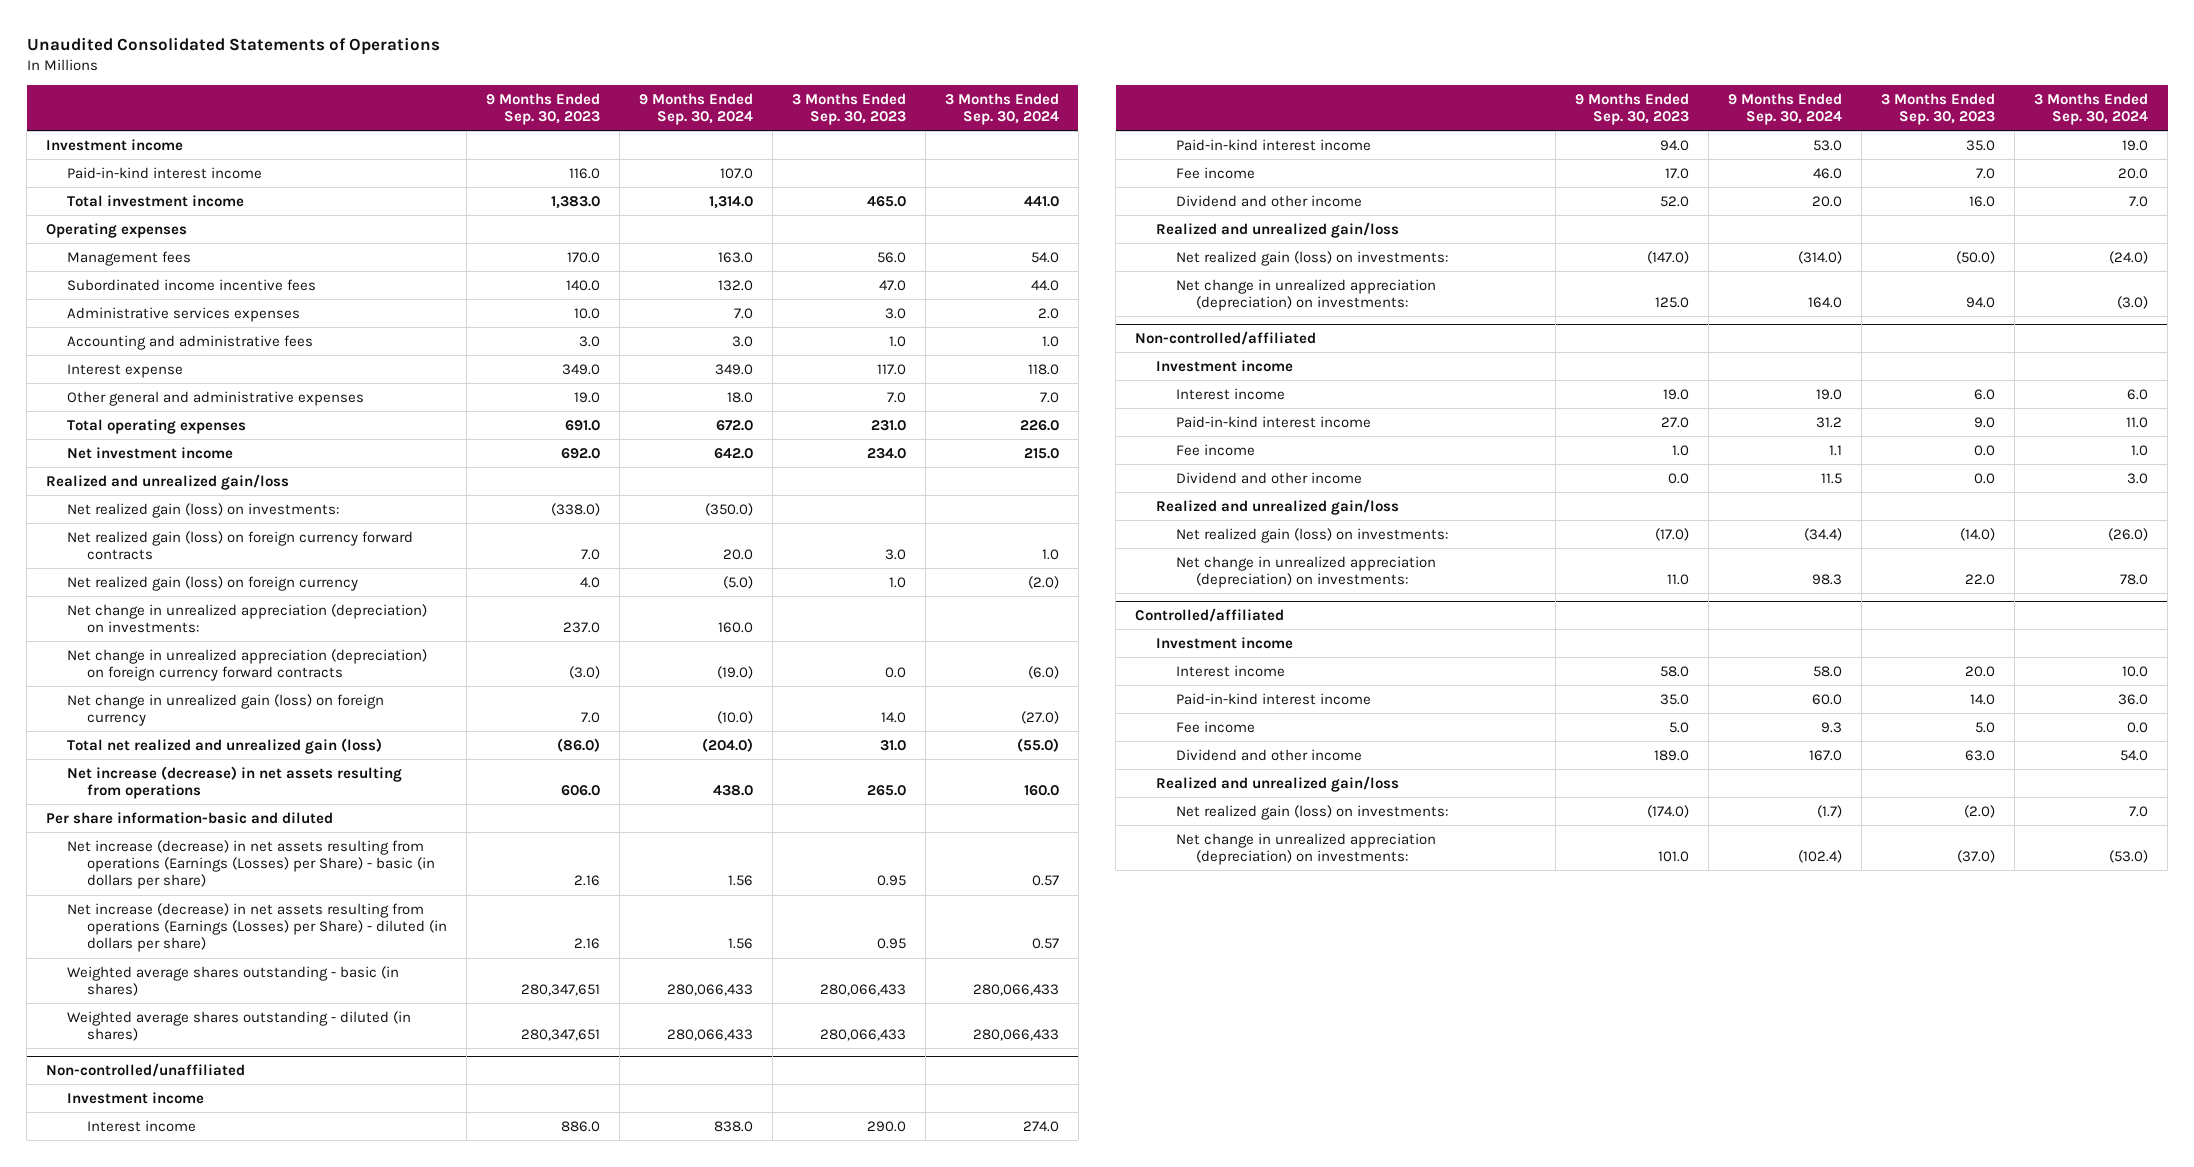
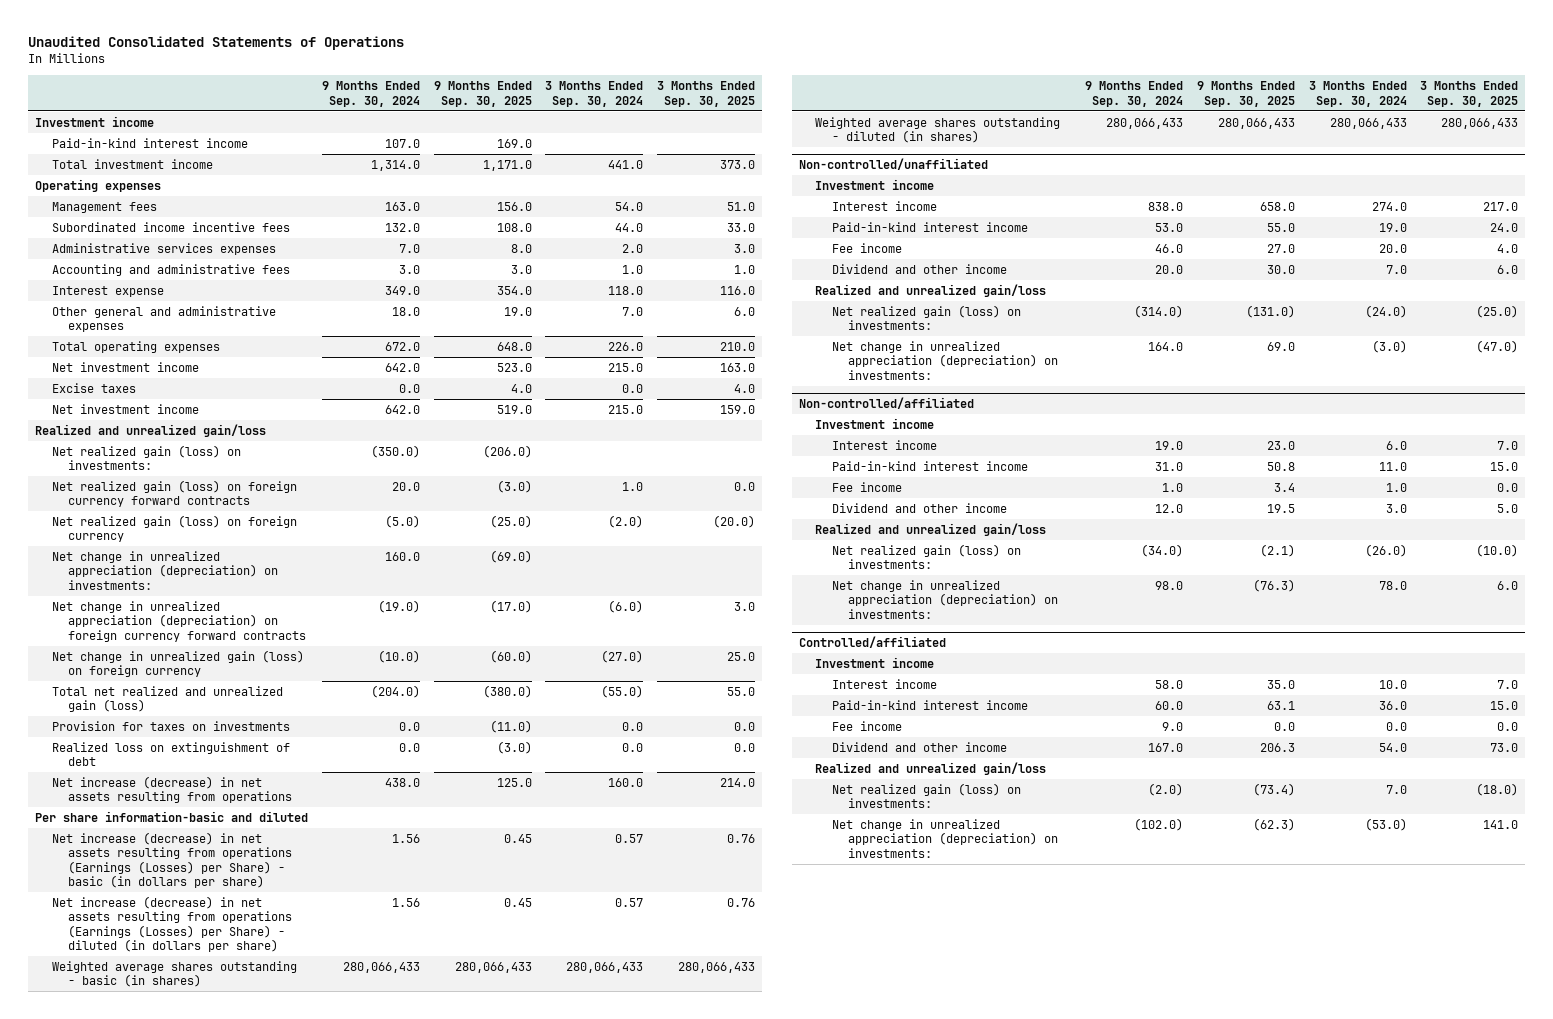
[485,92,600,126] 9 Months Ended Sep. 30, 2023 -> none
[791,92,906,126] 3 Months Ended Sep. 30, 2023 -> none
none -> [433,81,532,107] 9 Months Ended Sep. 30, 2025
none -> [656,81,755,107] 3 Months Ended Sep. 30, 2025
none -> [51,382,136,393] Excise taxes
none -> [51,403,199,414] Net investment income
none -> [51,720,290,731] Provision for taxes on investments
none -> [51,741,290,767] Realized loss on extinguishment of debt
[1816,416,1843,428] 31.2 -> [1155,461,1184,471] 31.0
[1829,444,1843,456] 1.1 -> [1162,482,1184,492] 1.0
[1821,472,1843,484] 11.5 -> [1155,503,1184,513] 12.0
[1804,527,1843,541] (34.4) -> [1141,543,1184,557] (34.0)
[1812,573,1843,585] 98.3 -> [1155,580,1184,590] 98.0
[1821,721,1843,733] 9.3 -> [1162,721,1184,731] 9.0
[1817,804,1843,818] (1.7) -> [1148,782,1184,796] (2.0)
[1798,849,1843,863] (102.4) -> [1134,817,1184,831] (102.0)

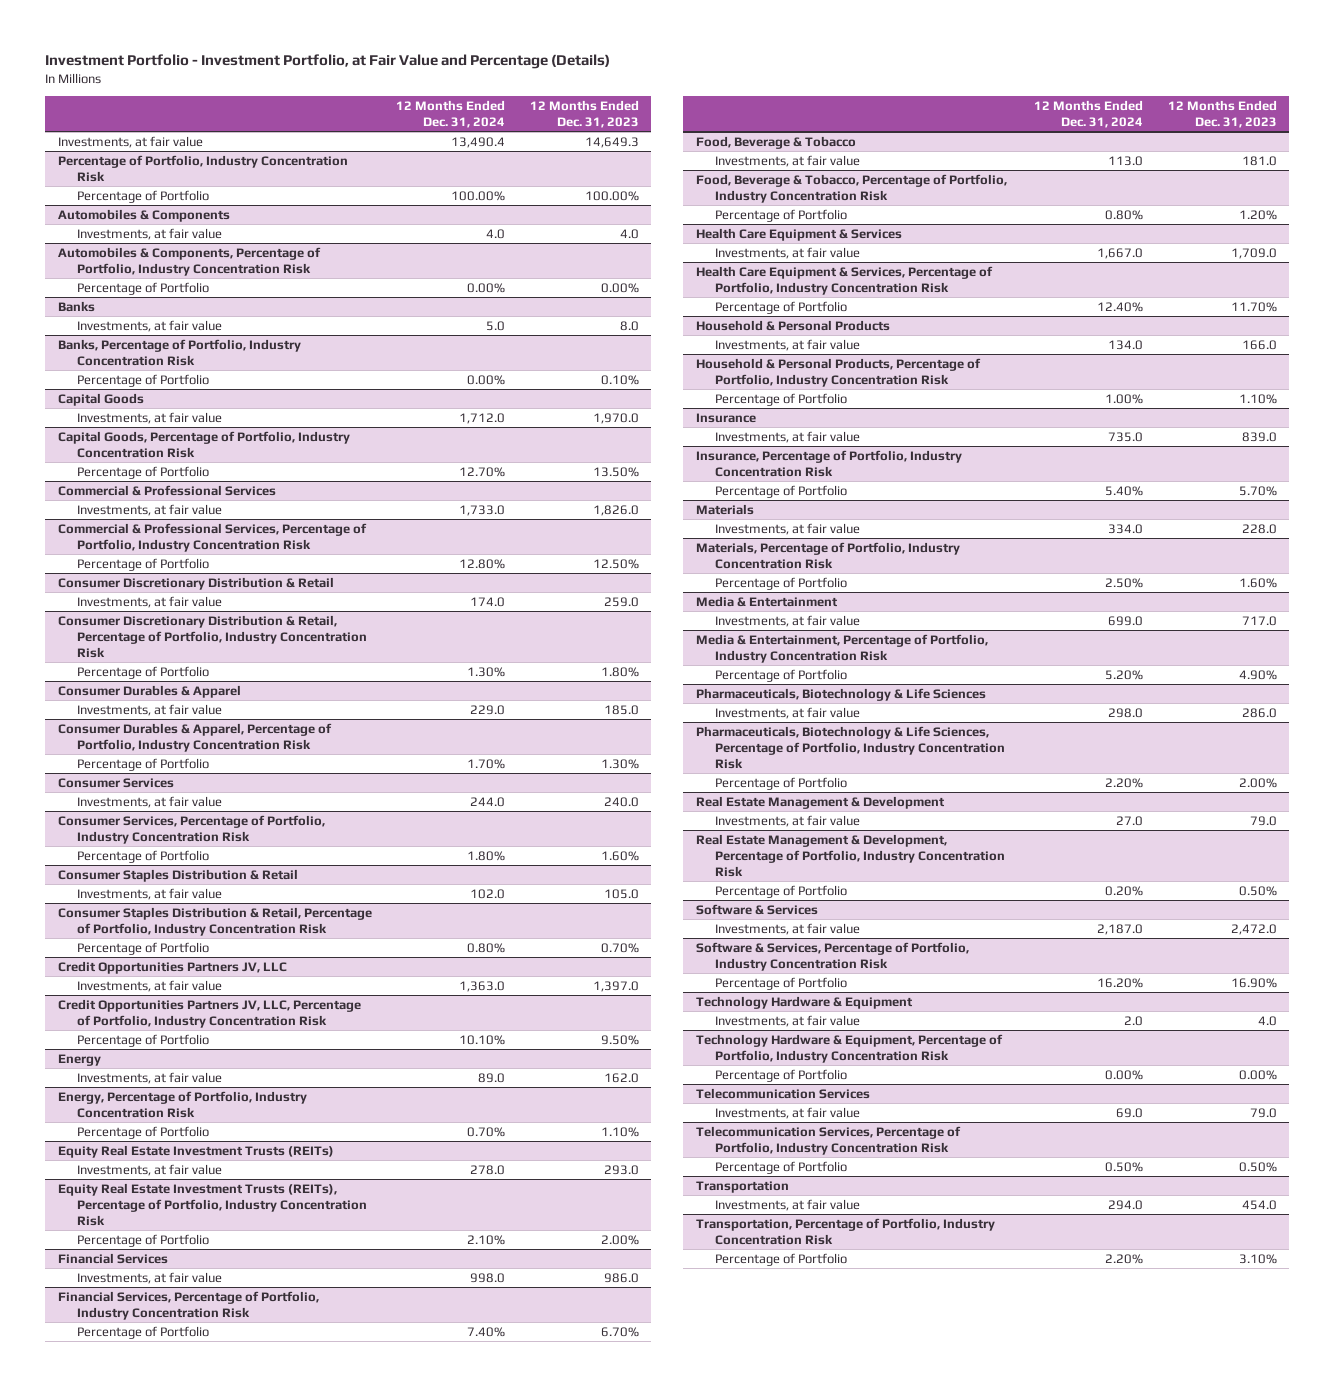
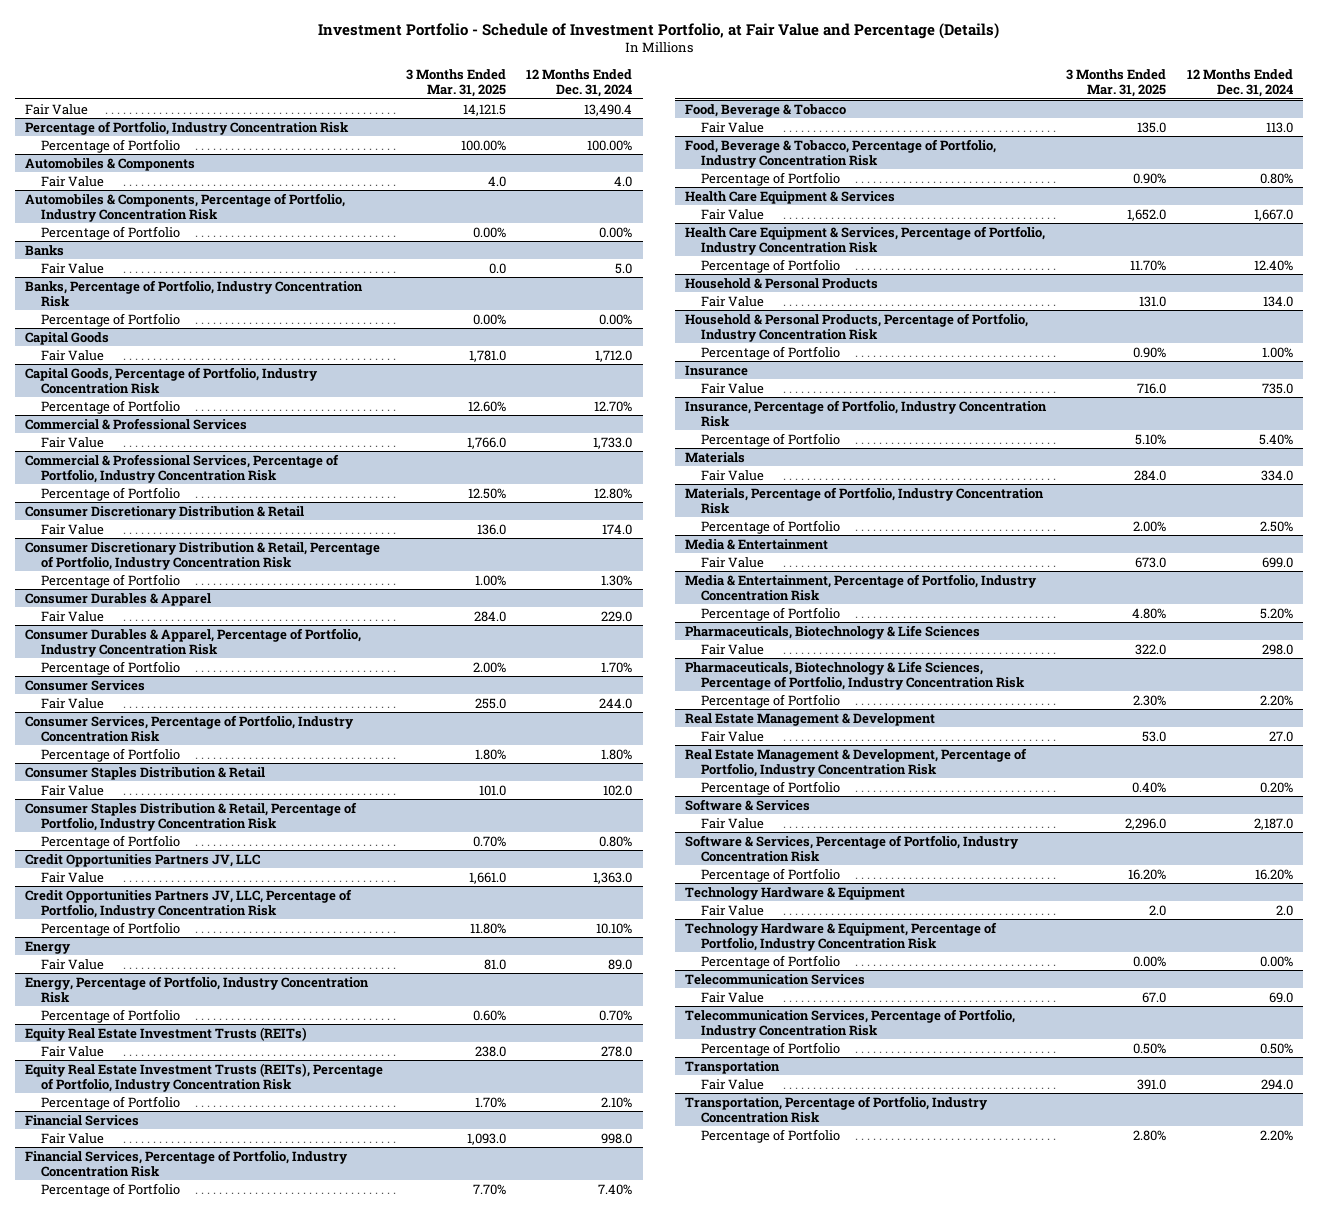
[45,54,611,70] Investment Portfolio - Investment Portfolio, at Fair Value and Percentage (Details) -> [317,22,999,39] Investment Portfolio - Schedule of Investment Portfolio, at Fair Value and Percentage (Details)
[529,99,639,128] 12 Months Ended Dec. 31, 2023 -> none
none -> [406,68,507,98] 3 Months Ended Mar. 31, 2025
[57,135,203,148] Investments, at fair value -> [24,103,88,115] Fair Value
[76,227,222,240] Investments, at fair value -> [40,175,104,187] Fair Value
[76,319,222,332] Investments, at fair value -> [40,262,104,274] Fair Value
[76,411,222,424] Investments, at fair value -> [40,349,104,361] Fair Value
[76,503,222,516] Investments, at fair value -> [40,436,104,448] Fair Value
[76,595,222,608] Investments, at fair value -> [40,523,104,535] Fair Value
[76,703,222,716] Investments, at fair value -> [40,610,104,622] Fair Value
[76,795,222,808] Investments, at fair value -> [40,697,104,709] Fair Value
[76,887,222,900] Investments, at fair value -> [40,784,104,796] Fair Value
[76,979,222,992] Investments, at fair value -> [40,871,104,883] Fair Value
[76,1071,222,1084] Investments, at fair value -> [40,958,104,970] Fair Value
[76,1163,222,1176] Investments, at fair value -> [40,1045,104,1057] Fair Value
[76,1271,222,1284] Investments, at fair value -> [40,1132,104,1144] Fair Value
[715,154,861,167] Investments, at fair value -> [701,121,765,133] Fair Value
[715,246,861,259] Investments, at fair value -> [701,208,765,220] Fair Value
[715,338,861,351] Investments, at fair value -> [701,295,765,307] Fair Value
[715,430,861,443] Investments, at fair value -> [701,382,765,394] Fair Value
[715,522,861,535] Investments, at fair value -> [701,469,765,481] Fair Value
[715,614,861,627] Investments, at fair value -> [701,556,765,568] Fair Value
[715,706,861,719] Investments, at fair value -> [701,643,765,655] Fair Value
[715,814,861,827] Investments, at fair value -> [701,730,765,742] Fair Value
[715,922,861,935] Investments, at fair value -> [701,817,765,829] Fair Value
[715,1014,861,1027] Investments, at fair value -> [701,904,765,916] Fair Value
[715,1106,861,1119] Investments, at fair value -> [701,991,765,1003] Fair Value
[715,1198,861,1211] Investments, at fair value -> [701,1078,765,1090] Fair Value

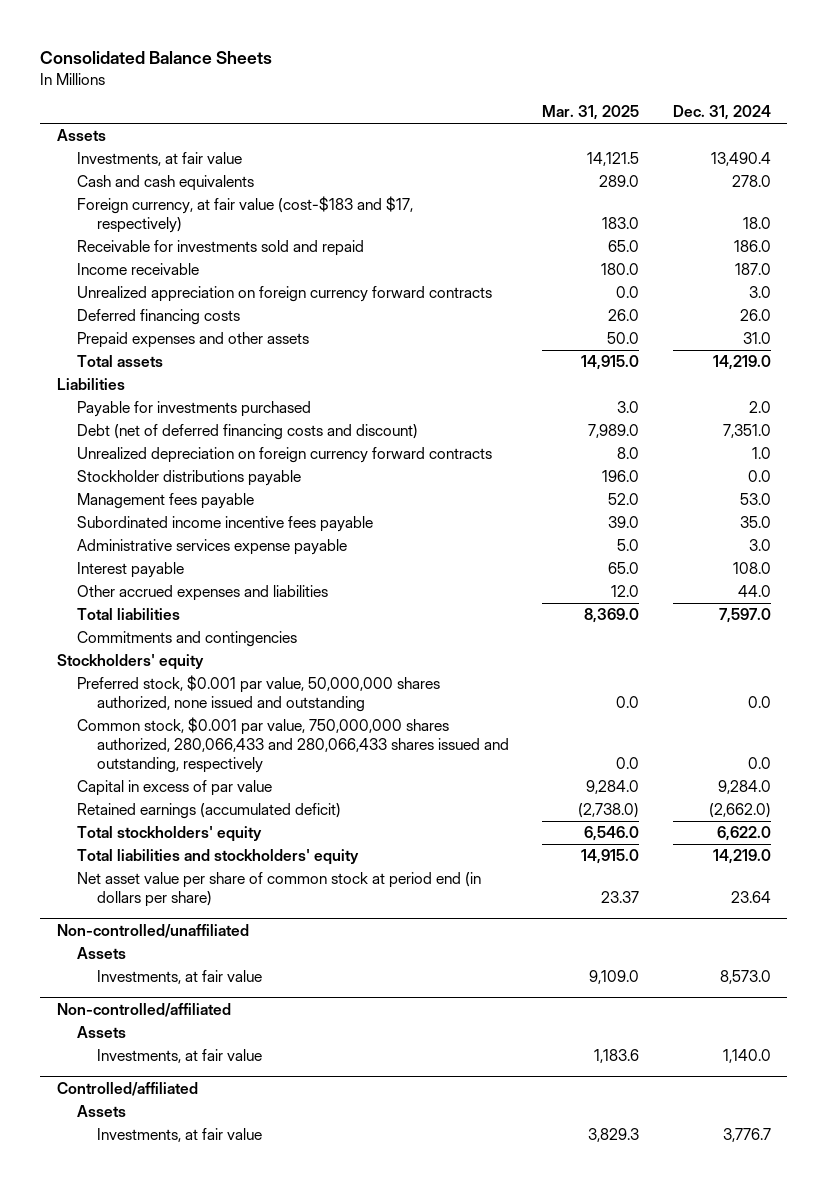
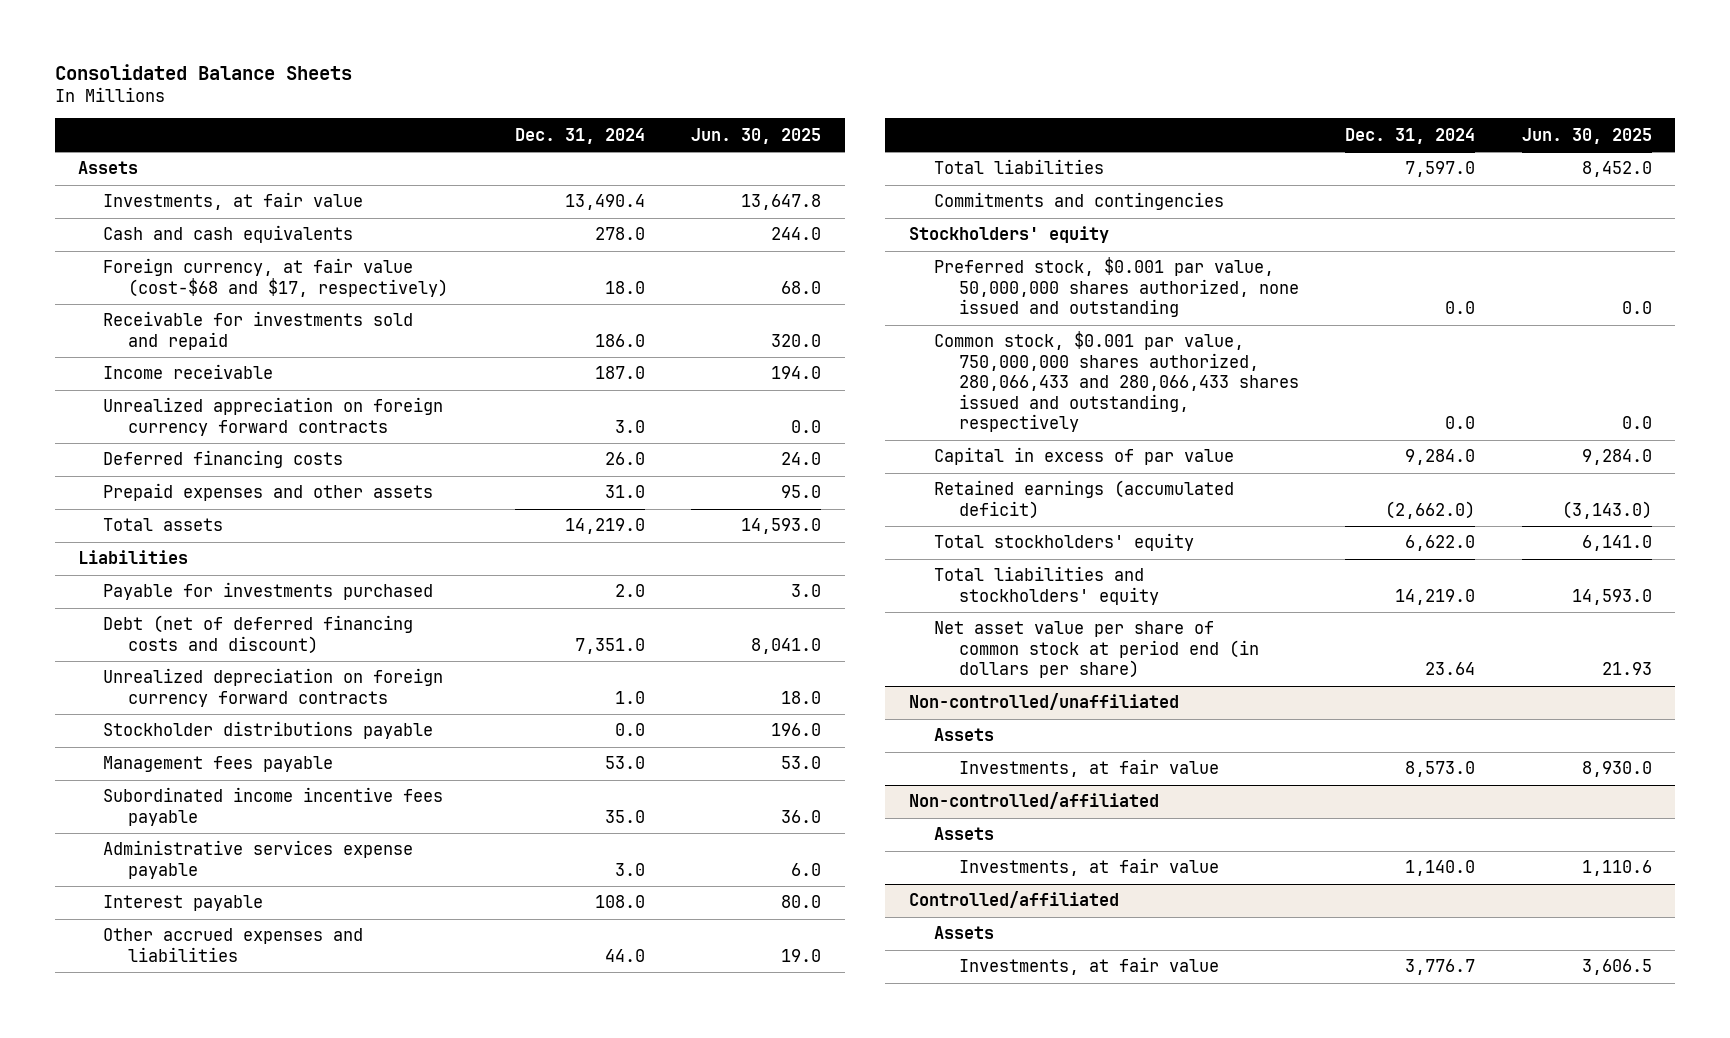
[542,105,640,121] Mar. 31, 2025 -> none
none -> [691,127,822,144] Jun. 30, 2025
[77,196,414,234] Foreign currency, at fair value (cost-$183 and $17, respectively) -> [103,258,449,297] Foreign currency, at fair value (cost-$68 and $17, respectively)

